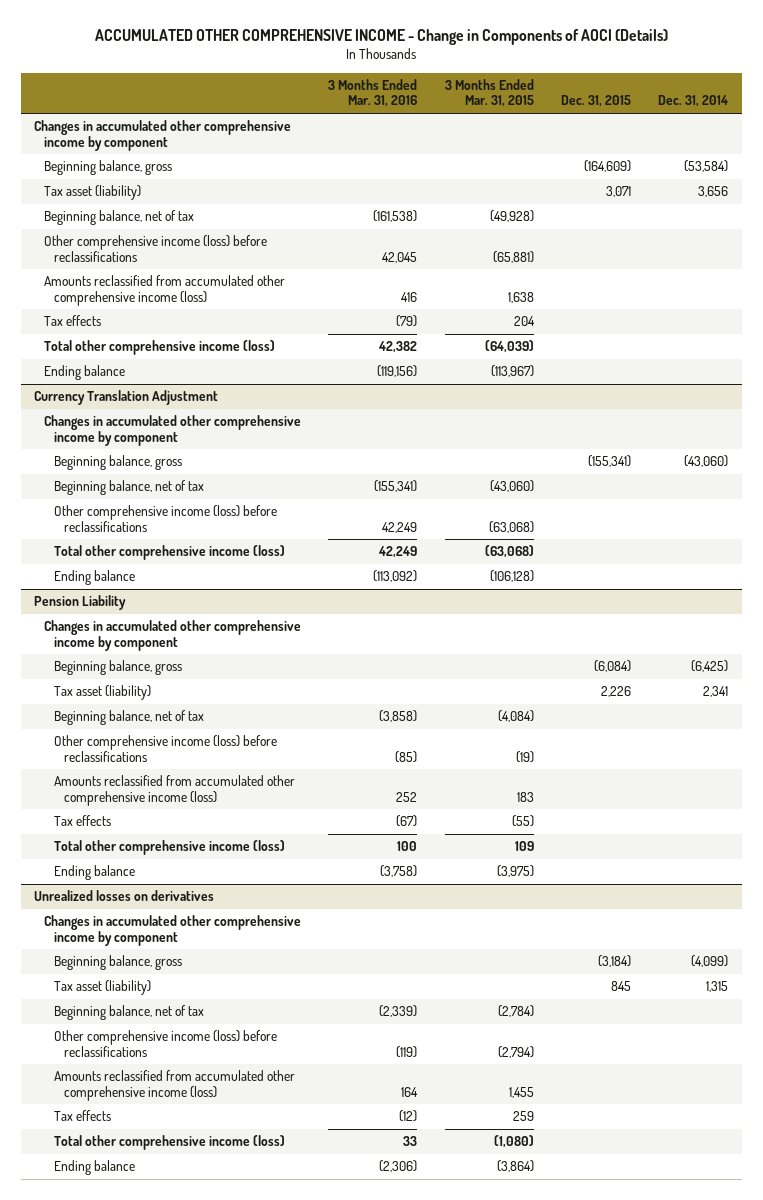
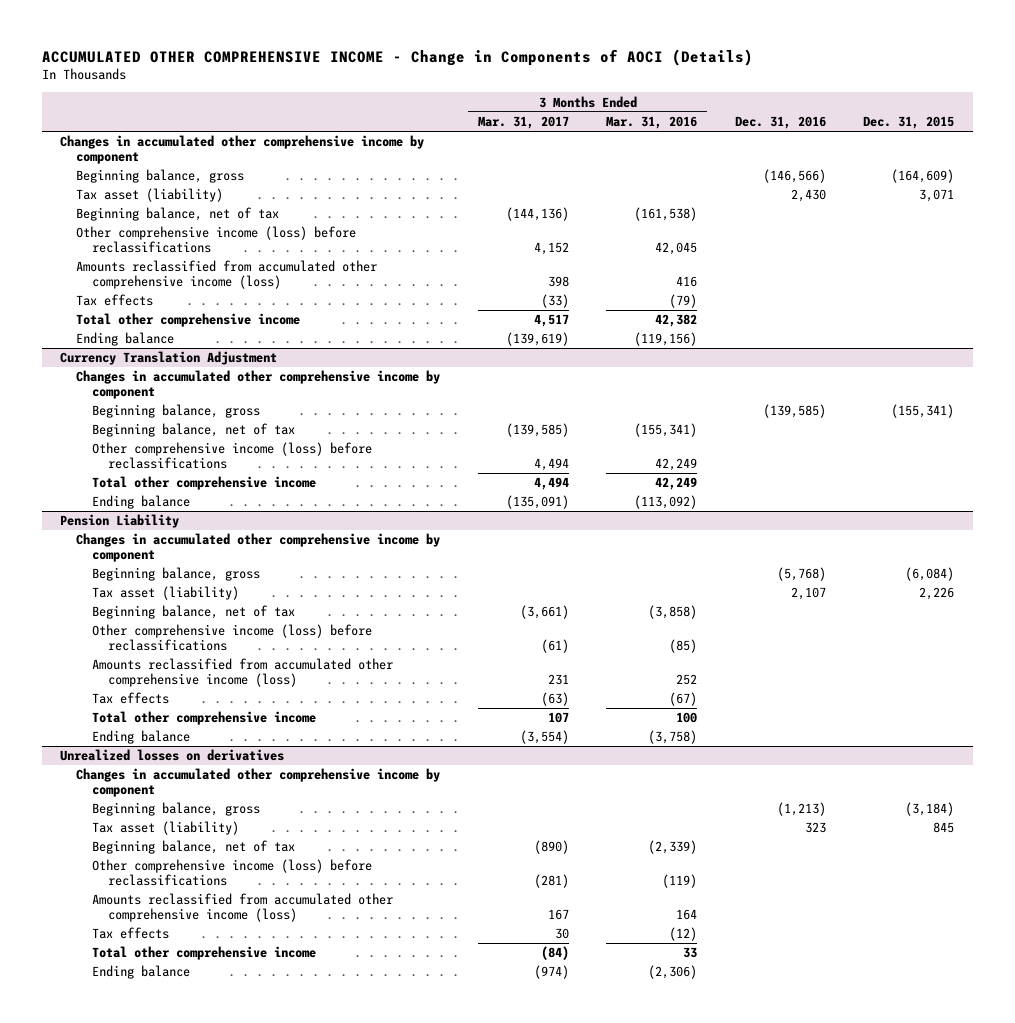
[444,79,534,108] 3 Months Ended Mar. 31, 2015 -> none
[658,95,729,108] Dec. 31, 2014 -> none
none -> [477,116,569,130] Mar. 31, 2017
none -> [734,116,826,130] Dec. 31, 2016
[44,340,276,356] Total other comprehensive income (loss) -> [76,313,301,328] Total other comprehensive income
[53,545,285,561] Total other comprehensive income (loss) -> [92,476,317,491] Total other comprehensive income
[53,840,285,856] Total other comprehensive income (loss) -> [92,711,317,726] Total other comprehensive income
[53,1135,285,1151] Total other comprehensive income (loss) -> [92,946,317,961] Total other comprehensive income

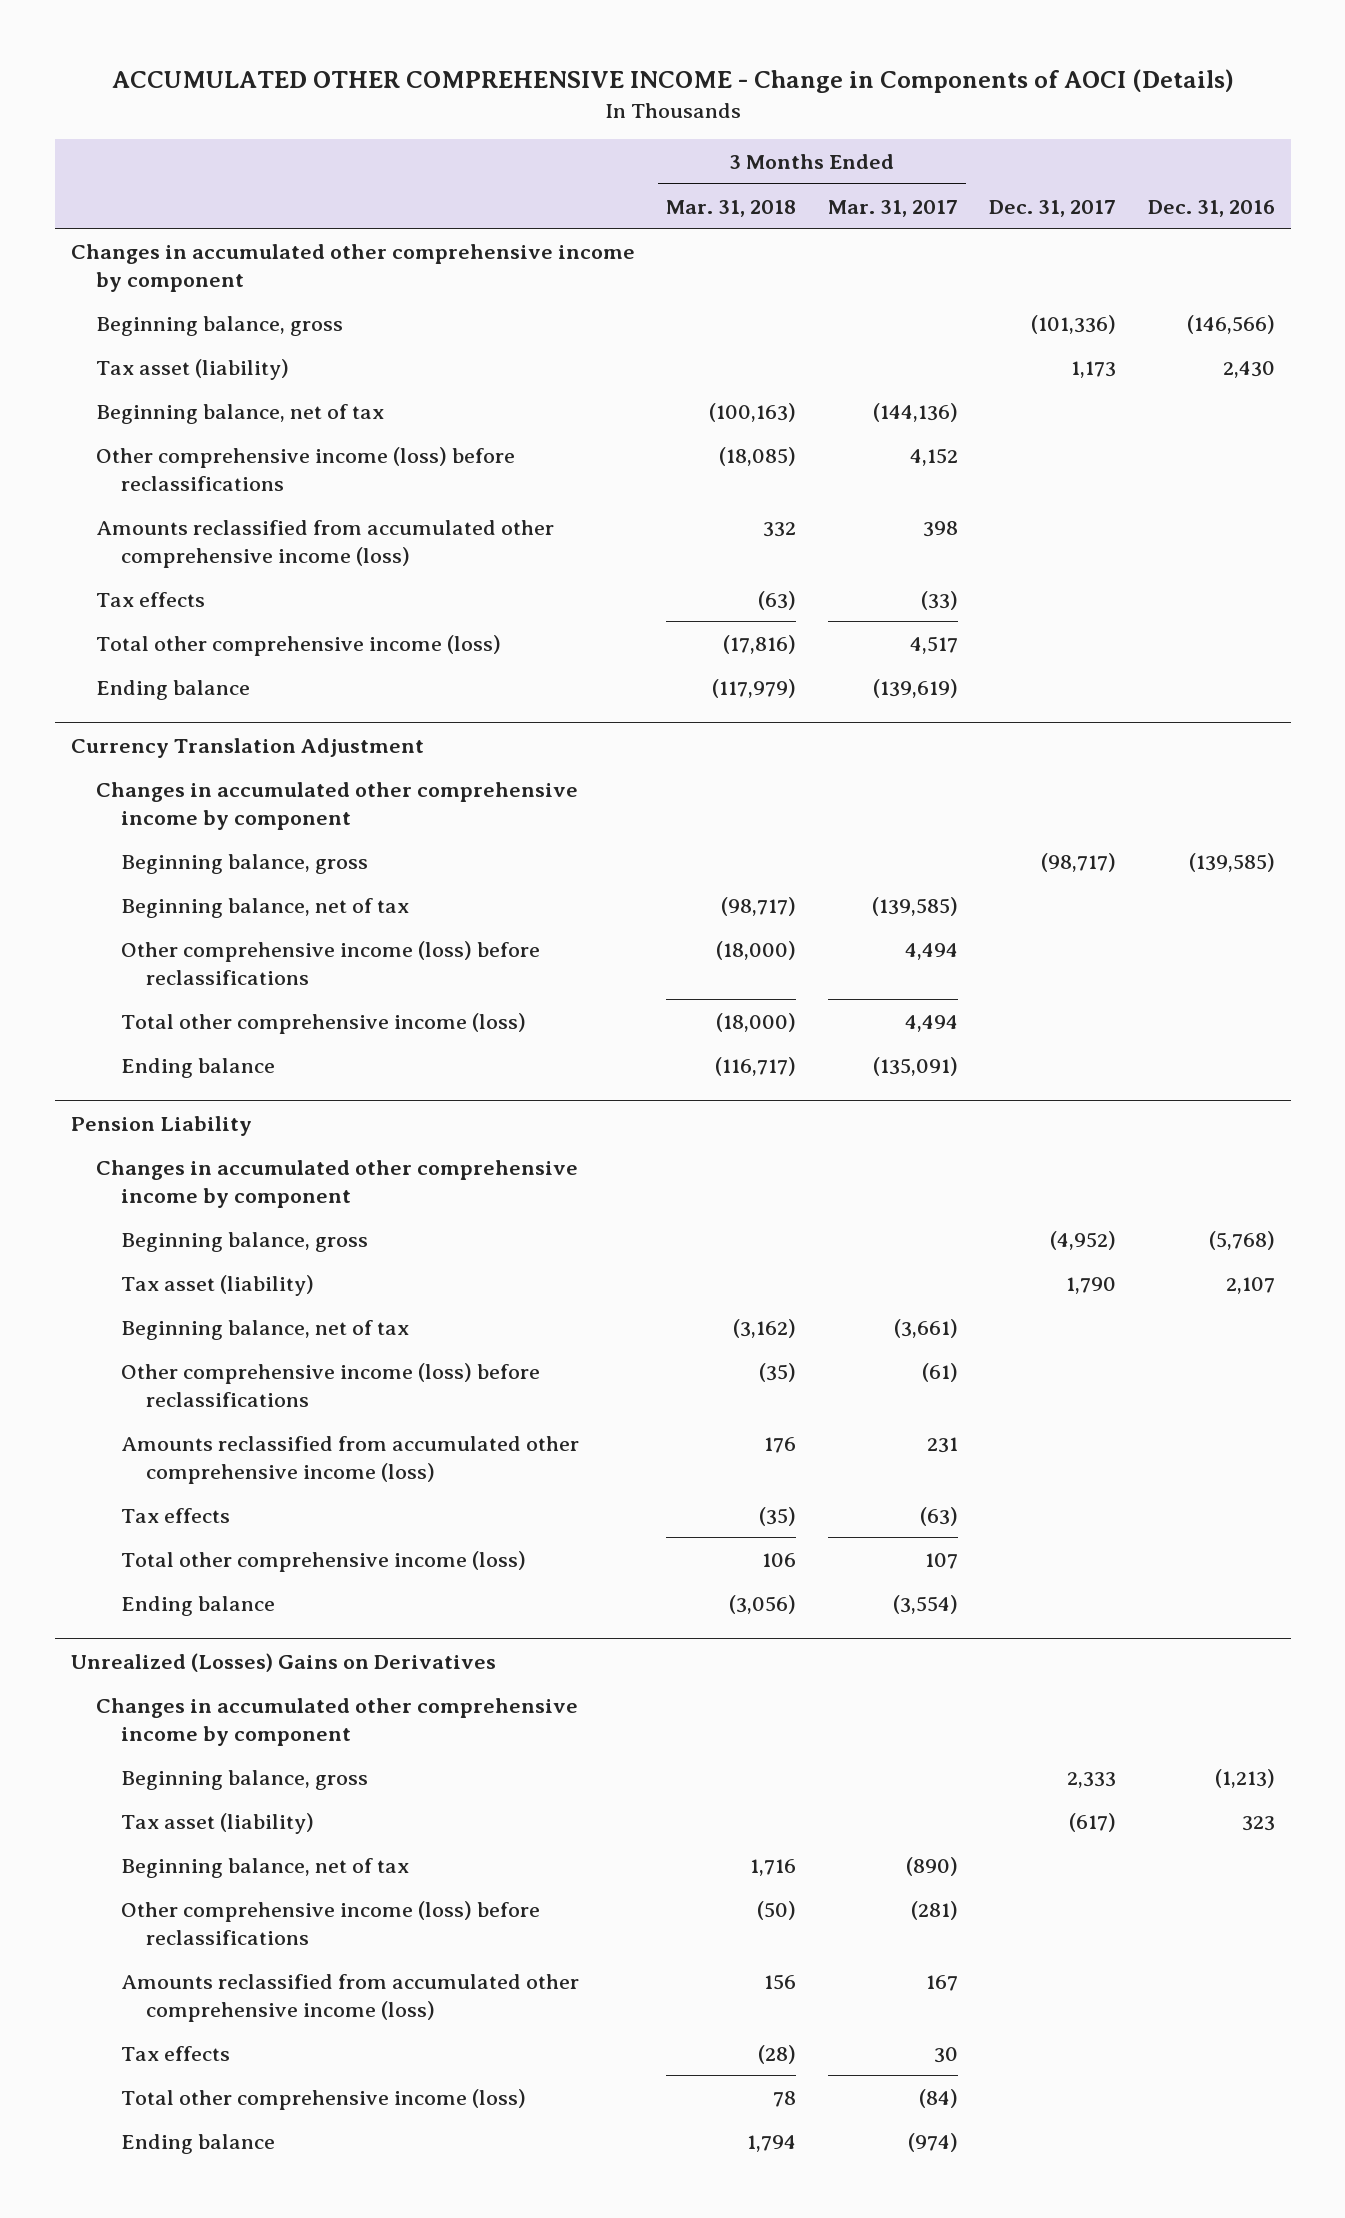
[606,116,698,130] Mar. 31, 2016 -> none
[863,116,955,130] Dec. 31, 2015 -> none
none -> [666,199,797,217] Mar. 31, 2018
none -> [989,199,1117,217] Dec. 31, 2017
[76,313,301,328] Total other comprehensive income -> [95,634,501,656] Total other comprehensive income (loss)
[92,476,317,491] Total other comprehensive income -> [120,1012,526,1034] Total other comprehensive income (loss)
[92,711,317,726] Total other comprehensive income -> [120,1550,526,1572] Total other comprehensive income (loss)
[60,749,285,762] Unrealized losses on derivatives -> [70,1652,496,1672] Unrealized (Losses) Gains on Derivatives
[92,946,317,961] Total other comprehensive income -> [120,2088,526,2110] Total other comprehensive income (loss)

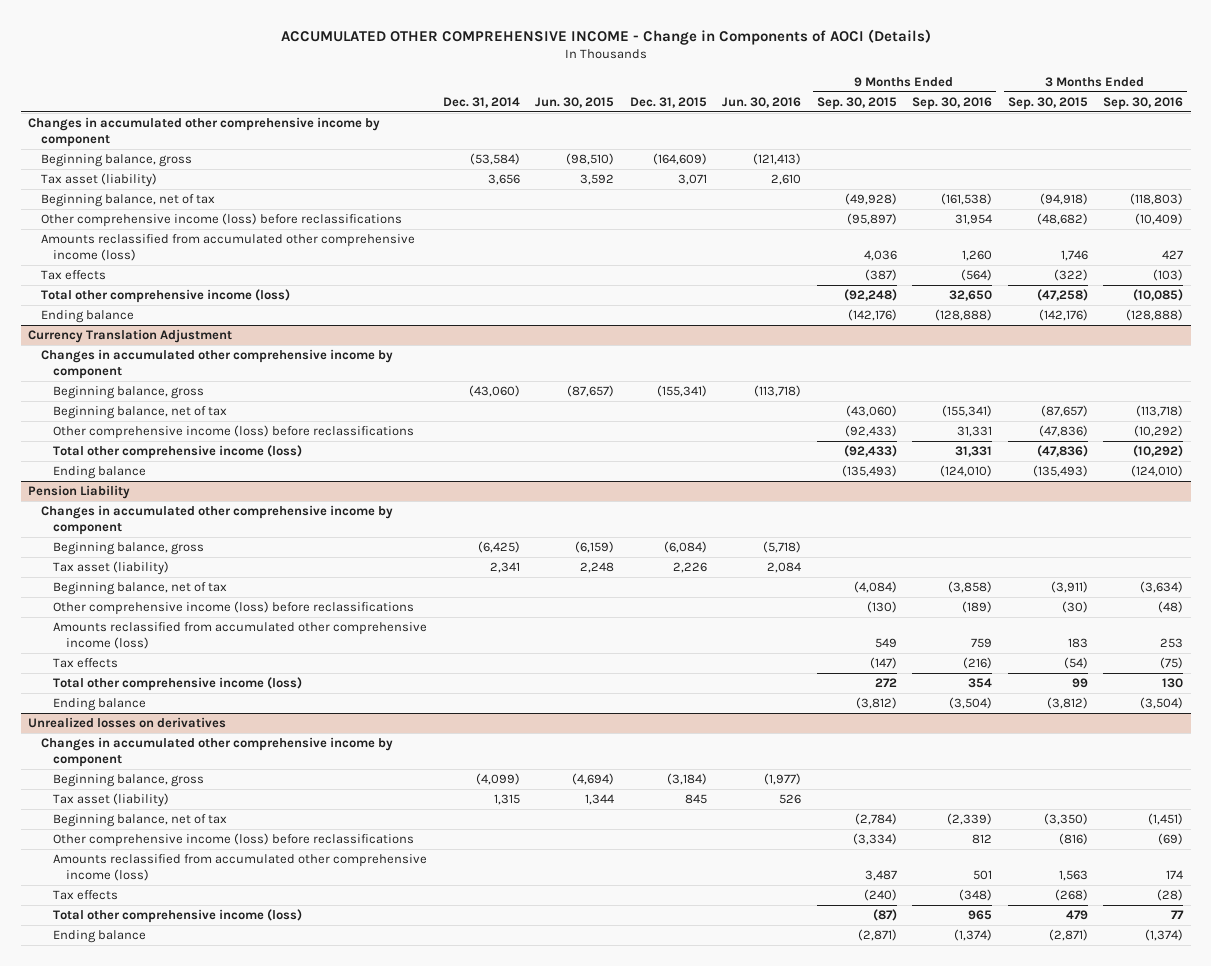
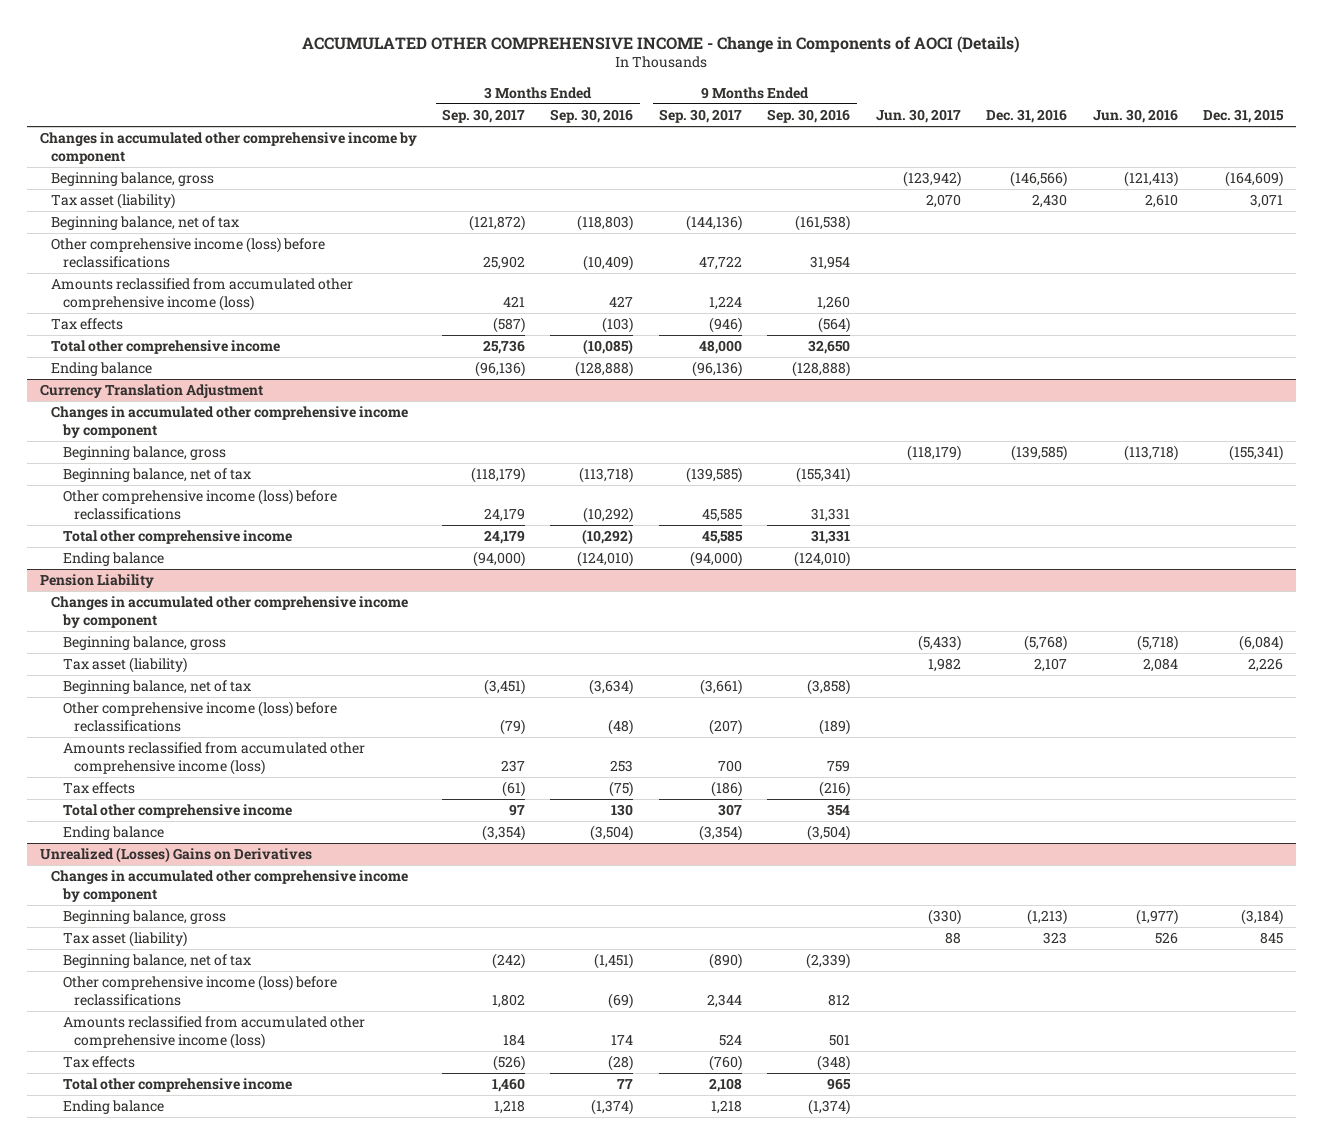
[442,96,520,108] Dec. 31, 2014 -> none
[535,96,615,108] Jun. 30, 2015 -> none
[816,96,897,110] Sep. 30, 2015 -> none
[1007,96,1088,110] Sep. 30, 2015 -> none
none -> [442,108,526,123] Sep. 30, 2017
none -> [658,108,742,123] Sep. 30, 2017
none -> [875,108,961,123] Jun. 30, 2017
none -> [986,108,1068,123] Dec. 31, 2016
[40,289,290,304] Total other comprehensive income (loss) -> [51,340,281,355] Total other comprehensive income
[53,445,303,460] Total other comprehensive income (loss) -> [62,530,292,545] Total other comprehensive income
[53,677,303,692] Total other comprehensive income (loss) -> [62,804,292,819] Total other comprehensive income
[28,717,227,729] Unrealized losses on derivatives -> [39,847,312,864] Unrealized (Losses) Gains on Derivatives
[53,909,303,924] Total other comprehensive income (loss) -> [62,1078,292,1093] Total other comprehensive income

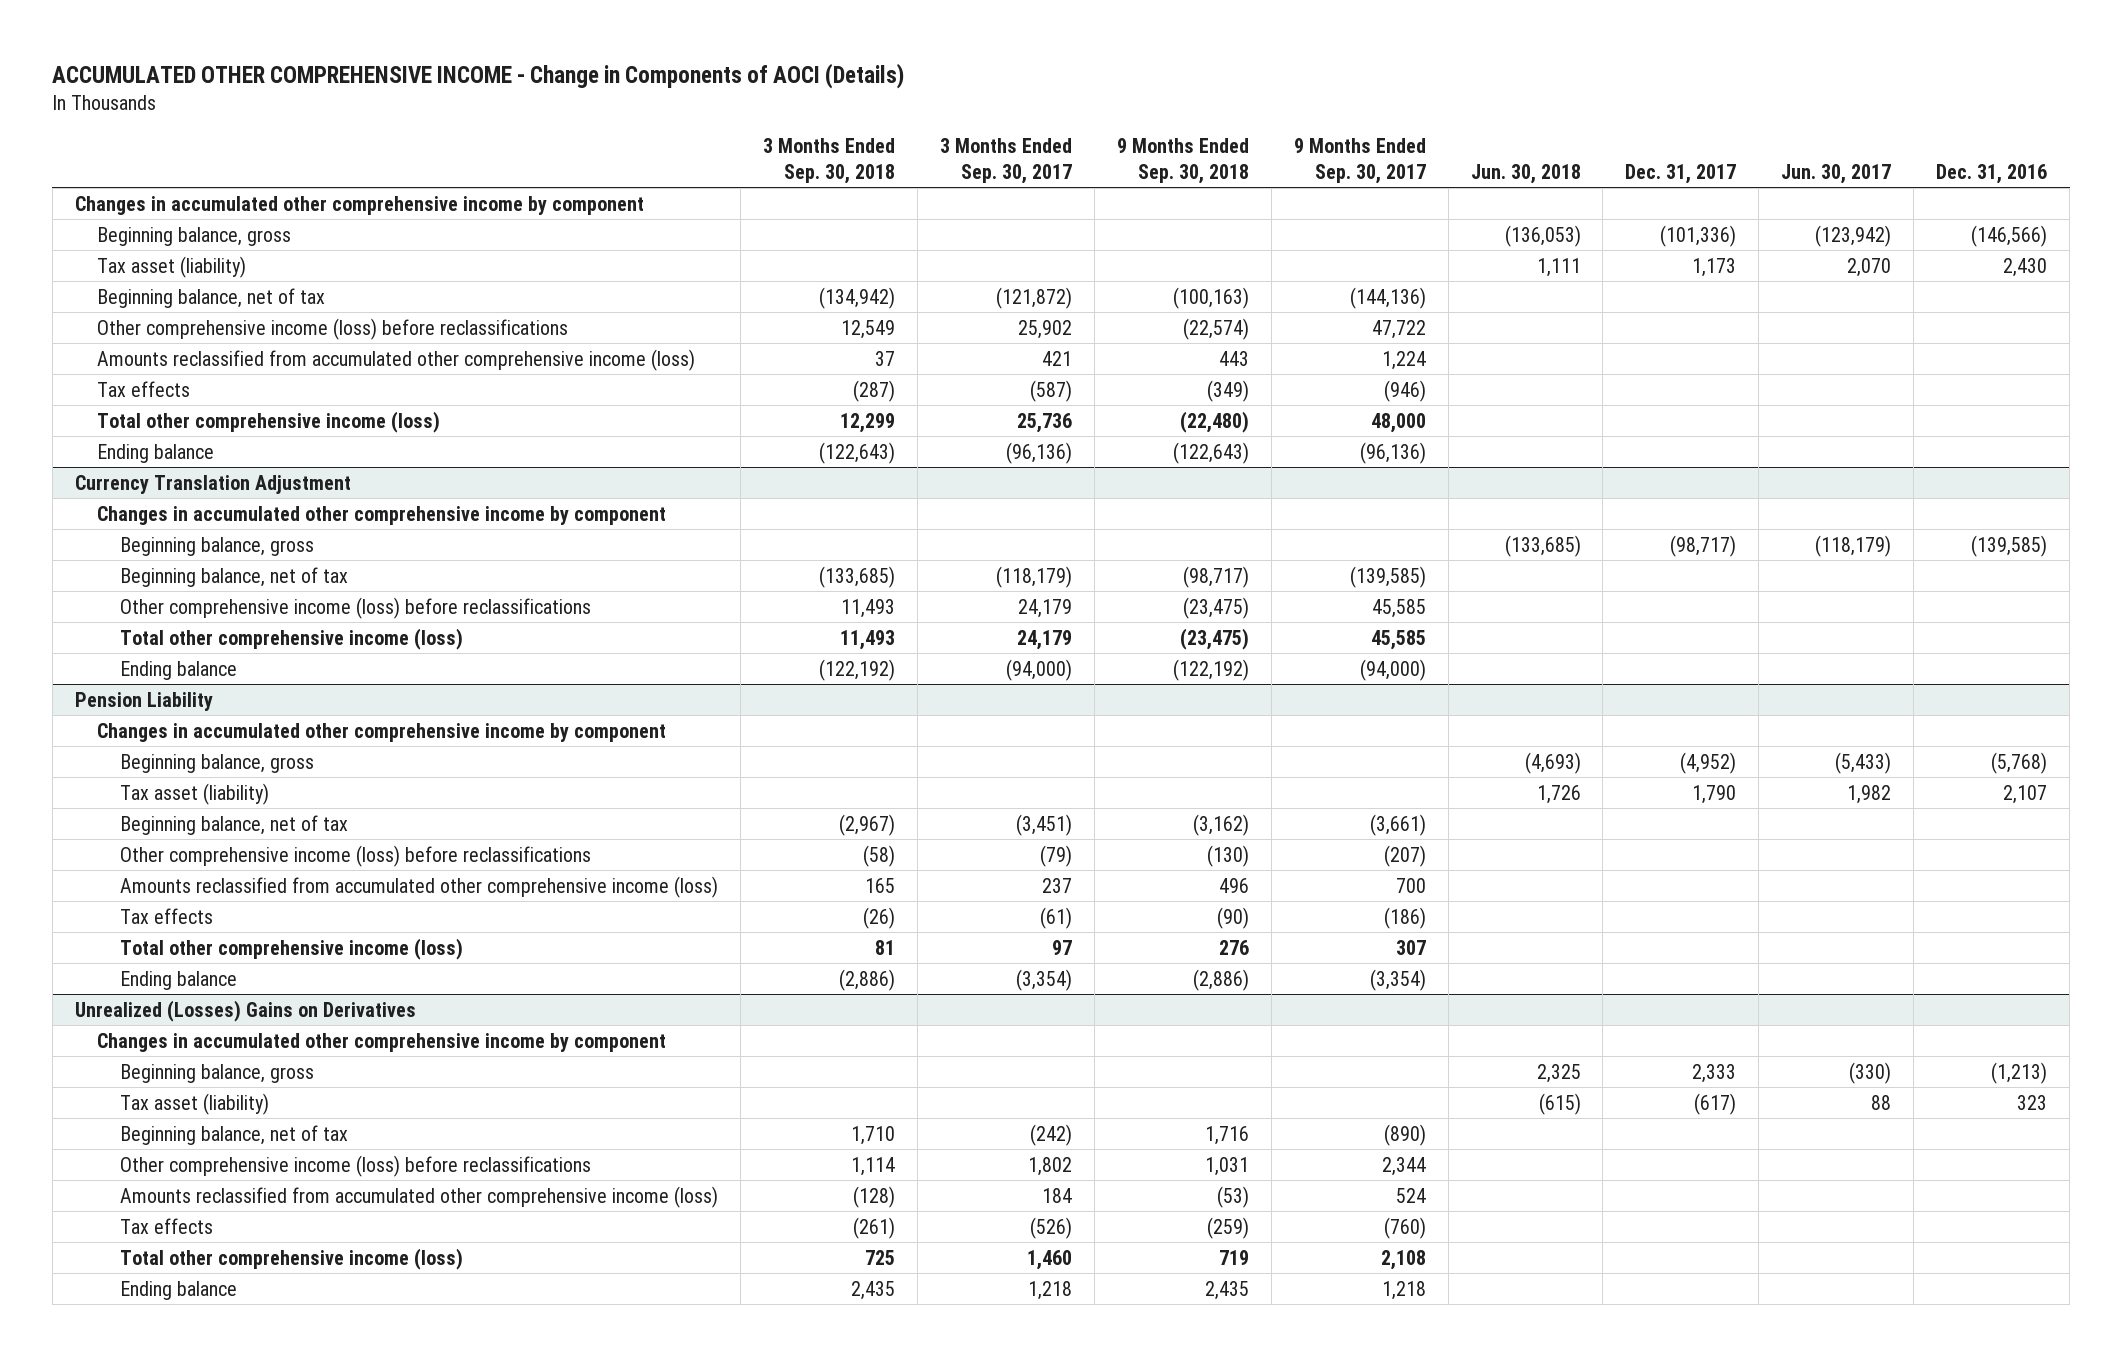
[550,108,634,123] Sep. 30, 2016 -> none
[767,108,851,123] Sep. 30, 2016 -> none
[1092,108,1178,123] Jun. 30, 2016 -> none
[1203,108,1285,123] Dec. 31, 2015 -> none
none -> [763,138,896,184] 3 Months Ended Sep. 30, 2018
none -> [1116,138,1249,184] 9 Months Ended Sep. 30, 2018
none -> [1470,163,1581,184] Jun. 30, 2018
none -> [1625,163,1737,184] Dec. 31, 2017
[51,340,281,355] Total other comprehensive income -> [97,410,441,433] Total other comprehensive income (loss)
[62,530,292,545] Total other comprehensive income -> [120,627,464,650] Total other comprehensive income (loss)
[62,804,292,819] Total other comprehensive income -> [120,937,464,960] Total other comprehensive income (loss)
[62,1078,292,1093] Total other comprehensive income -> [120,1247,464,1270] Total other comprehensive income (loss)

